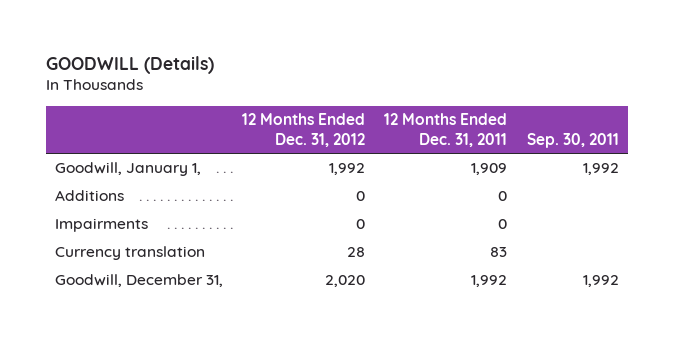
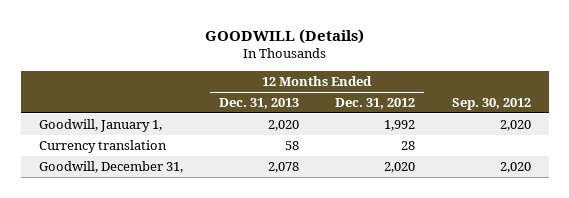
[384,113,508,147] 12 Months Ended Dec. 31, 2011 -> none
[526,132,619,148] Sep. 30, 2011 -> none
none -> [219,98,300,110] Dec. 31, 2013
none -> [451,98,531,111] Sep. 30, 2012
[55,190,125,202] Additions -> none
[55,218,149,233] Impairments -> none

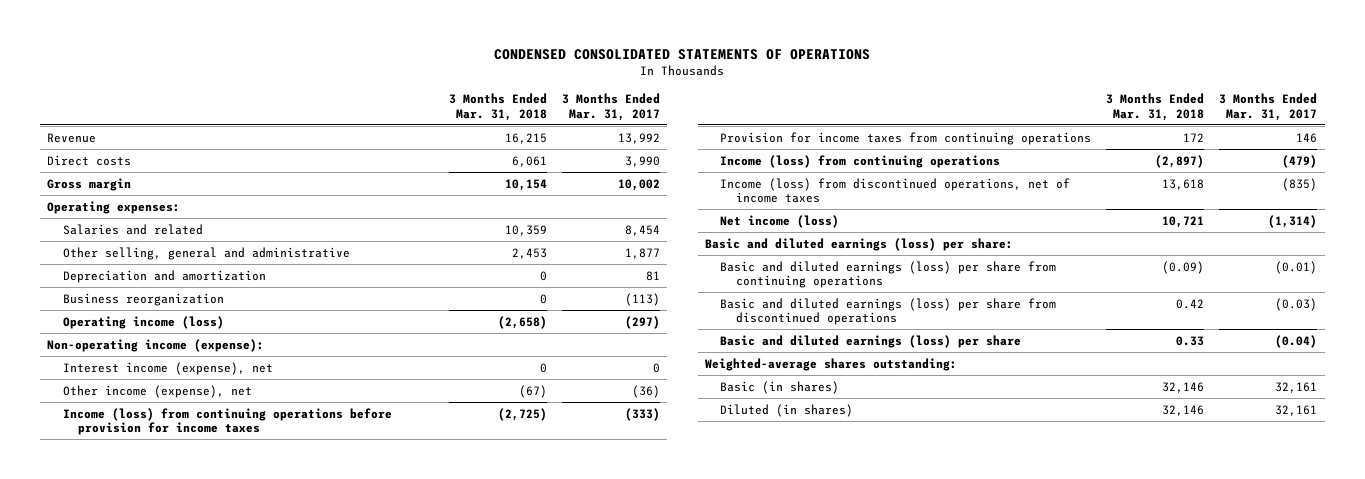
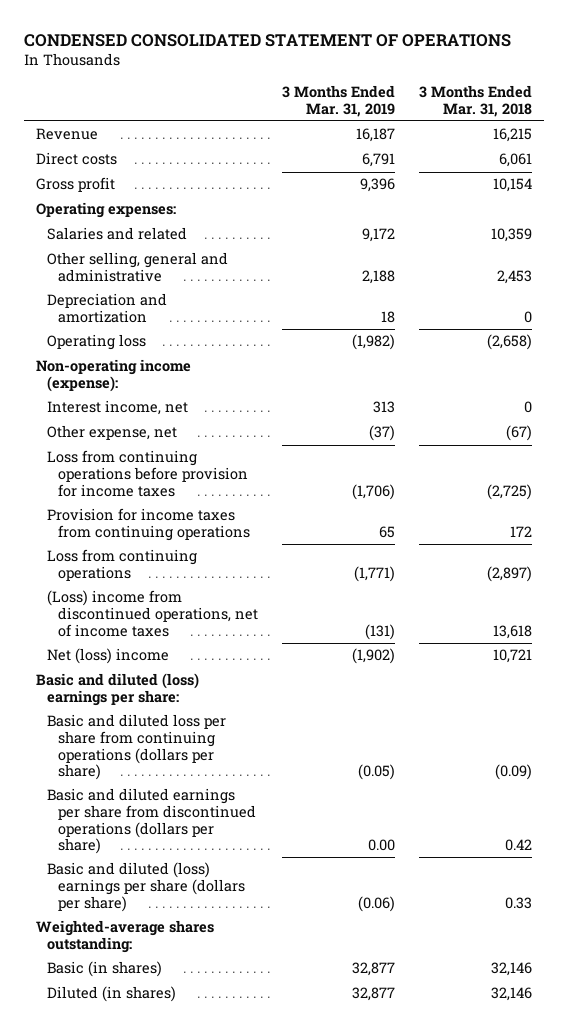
[494,48,871,60] CONDENSED CONSOLIDATED STATEMENTS OF OPERATIONS -> [23,34,511,48] CONDENSED CONSOLIDATED STATEMENT OF OPERATIONS
[561,93,660,121] 3 Months Ended Mar. 31, 2017 -> none
none -> [282,85,396,117] 3 Months Ended Mar. 31, 2019
[47,177,132,191] Gross margin -> [35,177,115,193] Gross profit
[62,292,224,306] Business reorganization -> none
[62,315,224,329] Operating income (loss) -> [46,334,146,351] Operating loss
[62,361,273,375] Interest income (expense), net -> [46,400,188,416] Interest income, net
[62,384,252,398] Other income (expense), net -> [46,425,177,441] Other expense, net
[62,407,392,436] Income (loss) from continuing operations before provision for income taxes -> [46,450,249,497] Loss from continuing operations before provision for income taxes
[720,154,1001,168] Income (loss) from continuing operations -> [46,549,197,582] Loss from continuing operations
[720,177,1071,204] Income (loss) from discontinued operations, net of income taxes -> [46,590,259,637] (Loss) income from discontinued operations, net of income taxes
[720,214,840,228] Net income (loss) -> [46,648,169,665] Net (loss) income
[705,237,1014,251] Basic and diluted earnings (loss) per share: -> [35,673,199,707] Basic and diluted (loss) earnings per share:
[720,260,1057,289] Basic and diluted earnings (loss) per share from continuing operations -> [46,714,226,781] Basic and diluted loss per share from continuing operations (dollars per share)
[720,297,1057,326] Basic and diluted earnings (loss) per share from discontinued operations -> [46,788,257,855] Basic and diluted earnings per share from discontinued operations (dollars per share)
[720,334,1022,348] Basic and diluted earnings (loss) per share -> [46,862,246,912] Basic and diluted (loss) earnings per share (dollars per share)

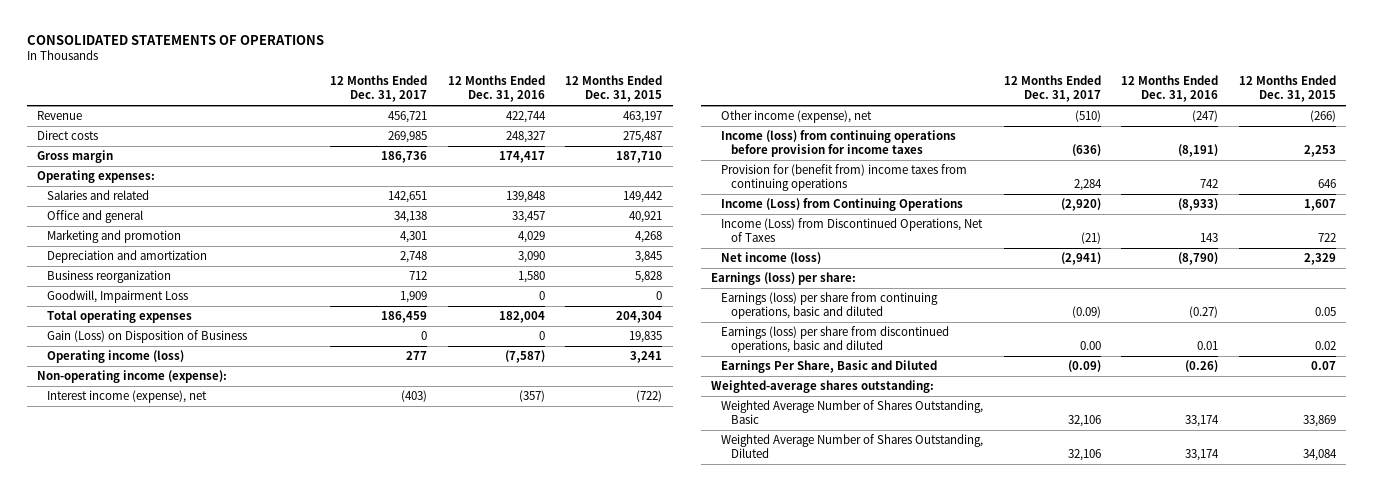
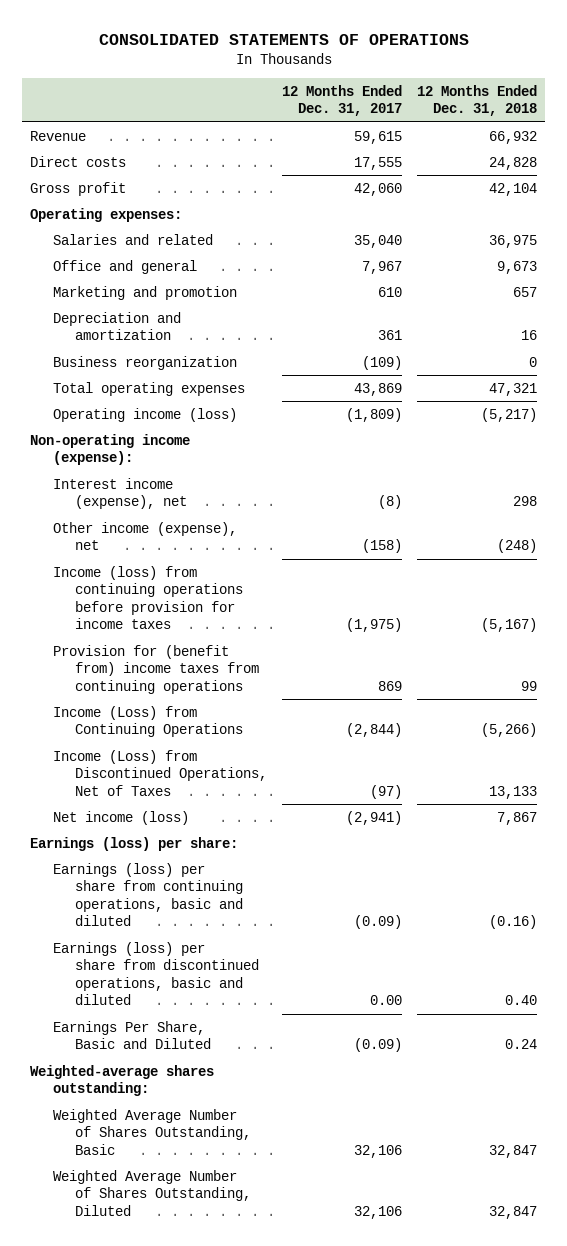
[447,75,545,103] 12 Months Ended Dec. 31, 2016 -> none
[565,75,663,103] 12 Months Ended Dec. 31, 2015 -> none
none -> [417,84,538,117] 12 Months Ended Dec. 31, 2018
[388,111,428,124] 456,721 -> [354,130,403,144] 59,615
[388,131,428,144] 269,985 -> [354,156,403,170] 17,555
[37,150,114,164] Gross margin -> [30,181,127,196] Gross profit
[381,151,428,164] 186,736 -> [354,182,403,196] 42,060
[47,290,189,304] Goodwill, Impairment Loss -> none
[47,330,248,344] Gain (Loss) on Disposition of Business -> none
[388,191,428,204] 142,651 -> [354,234,403,248] 35,040
[394,211,428,224] 34,138 -> [362,260,403,274] 7,967
[400,231,428,244] 4,301 -> [378,286,403,297] 610
[400,251,428,264] 2,748 -> [378,330,403,341] 361
[409,271,428,281] 712 -> [362,355,403,370] (109)
[381,311,428,324] 186,459 -> [354,382,403,396] 43,869
[406,351,428,361] 277 -> [346,407,403,422] (1,809)
[401,390,428,403] (403) -> [378,495,403,510] (8)
[1074,110,1101,123] (510) -> [362,539,403,554] (158)
[1071,144,1101,157] (636) -> [346,618,403,633] (1,975)
[1073,179,1102,192] 2,284 -> [378,680,403,691] 869
[1060,198,1101,212] (2,920) -> [346,723,403,738] (2,844)
[1080,232,1101,245] (21) -> [370,784,403,799] (97)

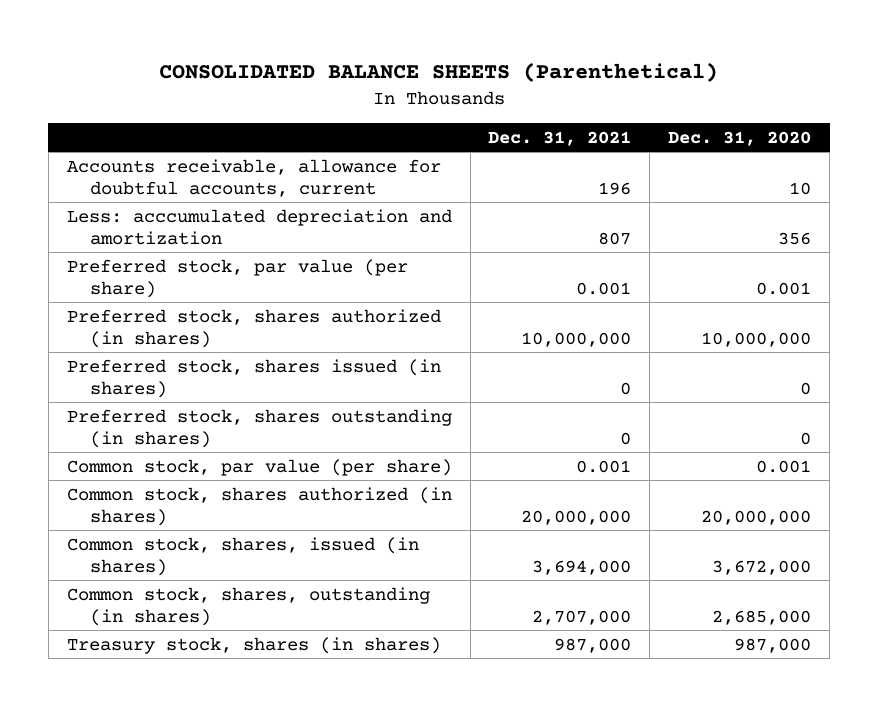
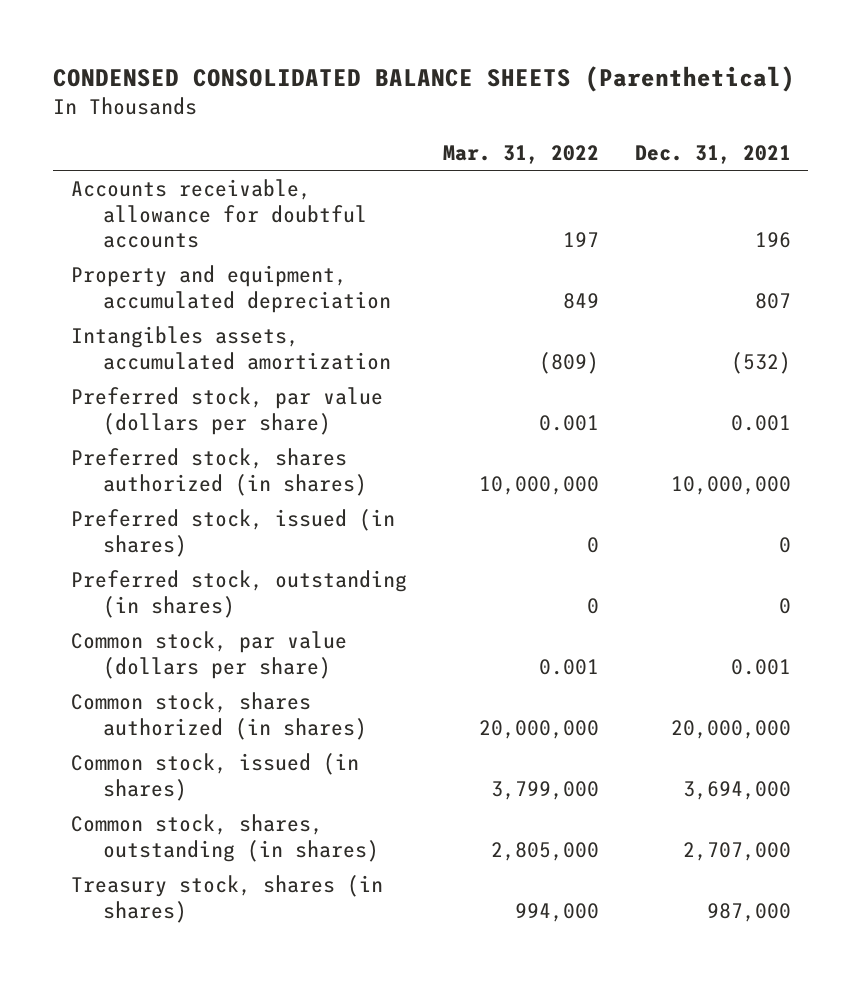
[158,62,718,83] CONSOLIDATED BALANCE SHEETS (Parenthetical) -> [53,65,796,92] CONDENSED CONSOLIDATED BALANCE SHEETS (Parenthetical)
[668,130,812,146] Dec. 31, 2020 -> none
none -> [442,145,599,165] Mar. 31, 2022
[66,158,441,197] Accounts receivable, allowance for doubtful accounts, current -> [71,178,367,249] Accounts receivable, allowance for doubtful accounts
[66,208,452,245] Less: acccumulated depreciation and amortization -> [71,264,391,313] Property and equipment, accumulated depreciation
none -> [71,325,391,370] Intangibles assets, accumulated amortization
[66,258,408,298] Preferred stock, par value (per share) -> [71,386,384,435] Preferred stock, par value (dollars per share)
[66,358,441,398] Preferred stock, shares issued (in shares) -> [71,508,396,557] Preferred stock, issued (in shares)
[66,408,452,448] Preferred stock, shares outstanding (in shares) -> [71,569,408,618] Preferred stock, outstanding (in shares)
[66,458,452,476] Common stock, par value (per share) -> [71,630,348,679] Common stock, par value (dollars per share)
[66,536,419,576] Common stock, shares, issued (in shares) -> [71,752,360,801] Common stock, issued (in shares)

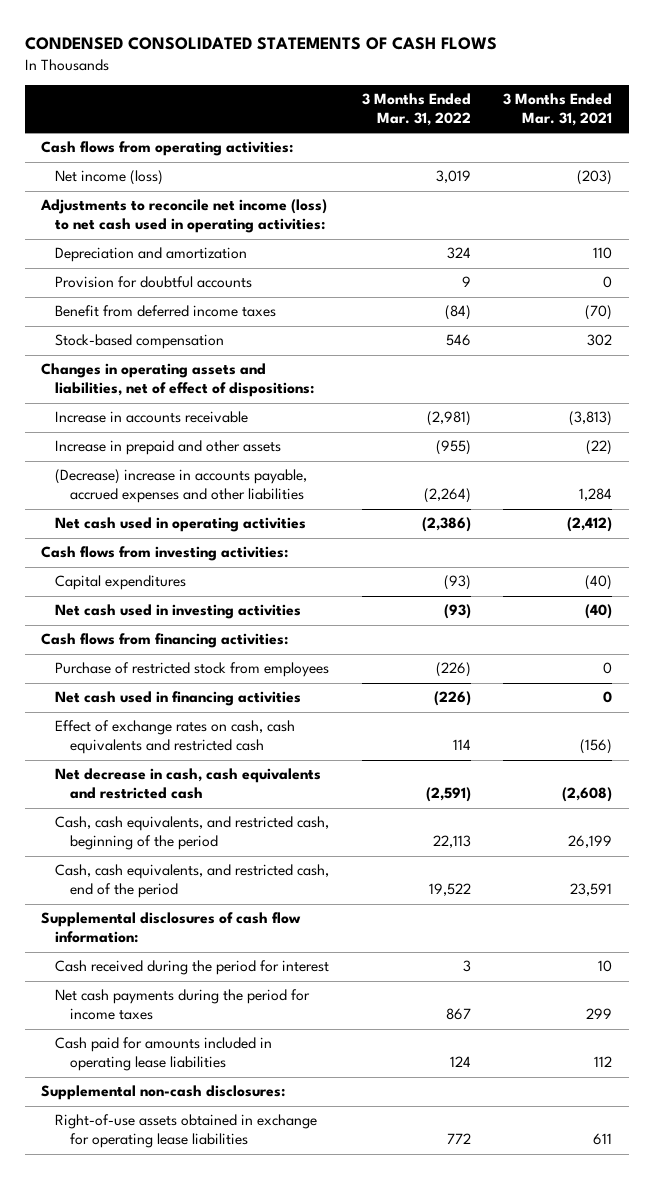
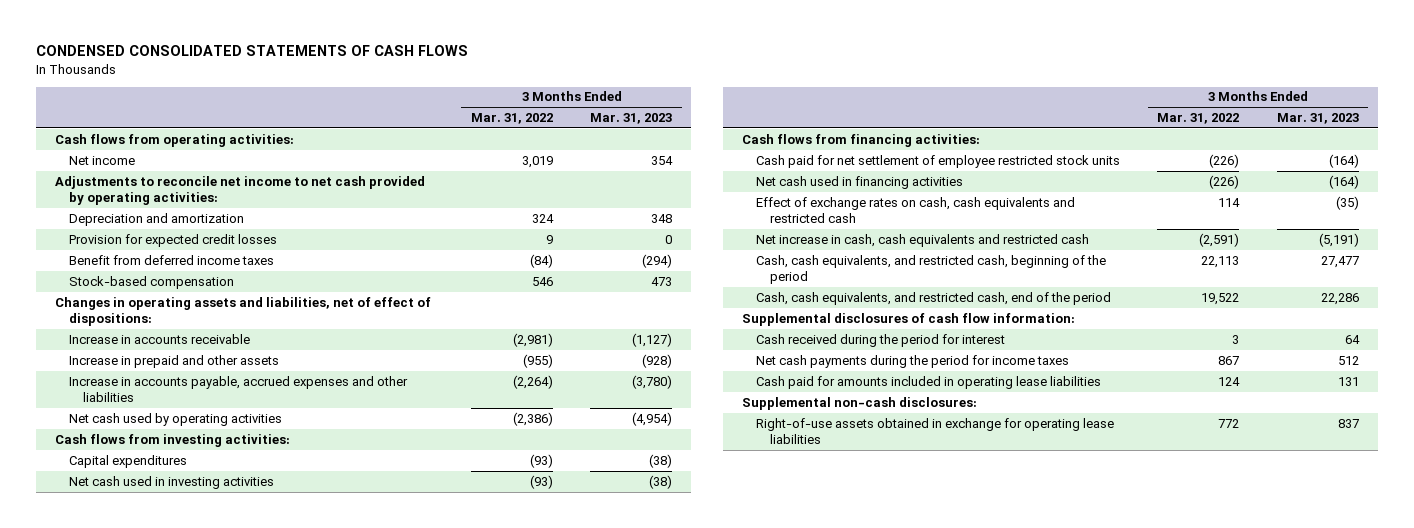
[503,93,613,127] 3 Months Ended Mar. 31, 2021 -> none
none -> [590,112,673,124] Mar. 31, 2023
[55,170,164,186] Net income (loss) -> [69,155,136,165] Net income
[40,199,328,234] Adjustments to reconcile net income (loss) to net cash used in operating activities: -> [55,175,426,206] Adjustments to reconcile net income to net cash provided by operating activities:
[55,276,253,289] Provision for doubtful accounts -> [69,233,278,247] Provision for expected credit losses
[55,469,308,504] (Decrease) increase in accounts payable, accrued expenses and other liabilities -> [69,375,409,403] Increase in accounts payable, accrued expenses and other liabilities
[55,517,307,533] Net cash used in operating activities -> [69,412,283,426] Net cash used by operating activities
[55,662,330,678] Purchase of restricted stock from employees -> [755,154,1120,168] Cash paid for net settlement of employee restricted stock units
[55,768,322,800] Net decrease in cash, cash equivalents and restricted cash -> [755,233,1089,247] Net increase in cash, cash equivalents and restricted cash

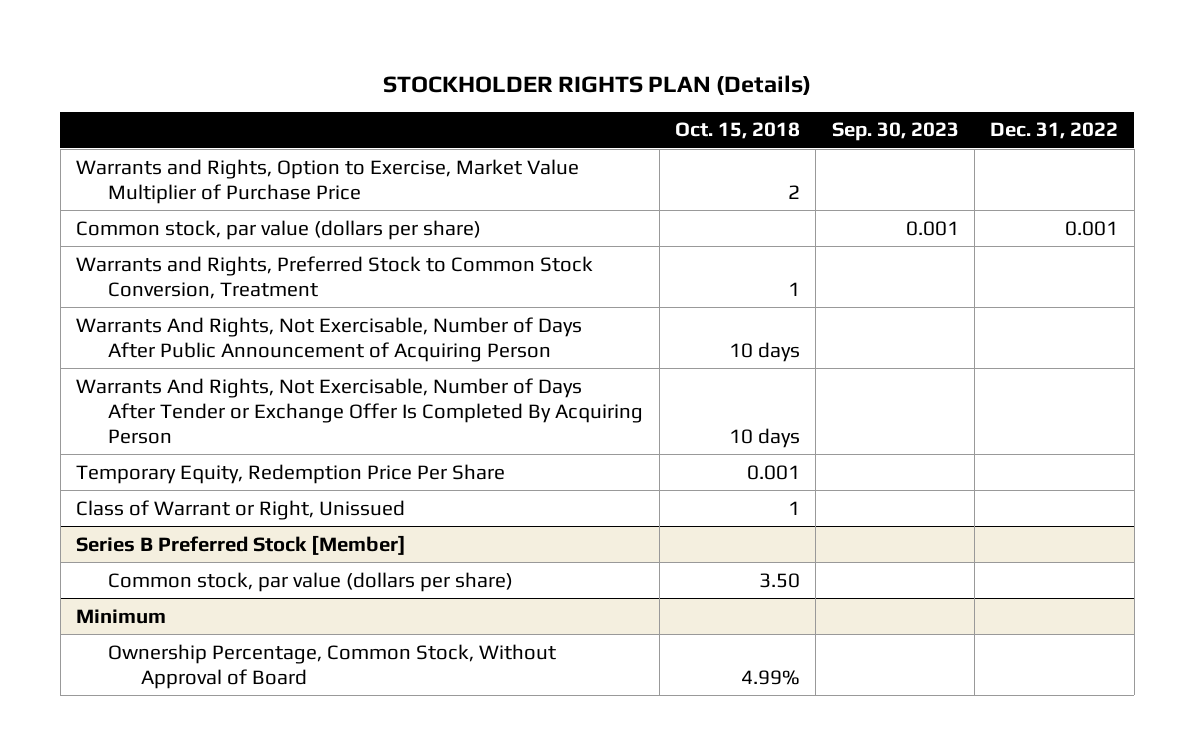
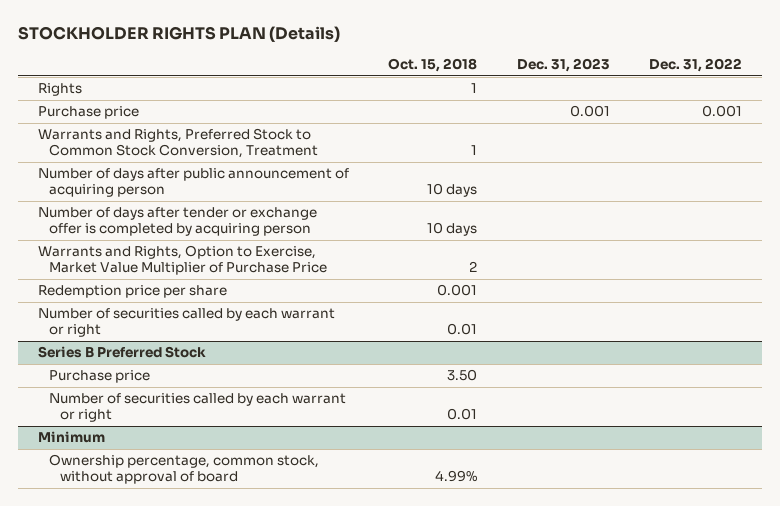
[831,122,959,142] Sep. 30, 2023 -> none
none -> [516,58,610,73] Dec. 31, 2023
none -> [37,83,82,97] Rights
[75,219,481,240] Common stock, par value (dollars per share) -> [37,106,139,120] Purchase price
[75,499,405,520] Class of Warrant or Right, Unissued -> none
[75,316,582,362] Warrants And Rights, Not Exercisable, Number of Days After Public Announcement of Acquiring Person -> [37,168,349,198] Number of days after public announcement of acquiring person
[75,377,644,444] Warrants And Rights, Not Exercisable, Number of Days After Tender or Exchange Offer Is Completed By Acquiring Person -> [37,207,317,237] Number of days after tender or exchange offer is completed by acquiring person
[75,158,579,204] Warrants and Rights, Option to Exercise, Market Value Multiplier of Purchase Price -> [37,245,327,276] Warrants and Rights, Option to Exercise, Market Value Multiplier of Purchase Price
[75,463,505,484] Temporary Equity, Redemption Price Per Share -> [37,285,227,299] Redemption price per share
none -> [37,308,335,338] Number of securities called by each warrant or right
[75,534,406,555] Series B Preferred Stock [Member] -> [37,346,206,359] Series B Preferred Stock
[108,571,514,592] Common stock, par value (dollars per share) -> [48,370,150,384] Purchase price
none -> [48,393,346,423] Number of securities called by each warrant or right
[108,643,557,689] Ownership Percentage, Common Stock, Without Approval of Board -> [48,454,319,485] Ownership percentage, common stock, without approval of board

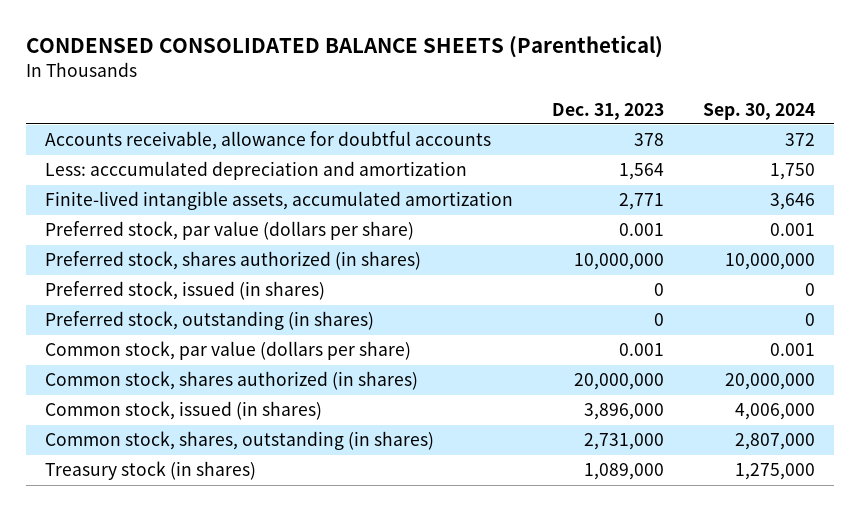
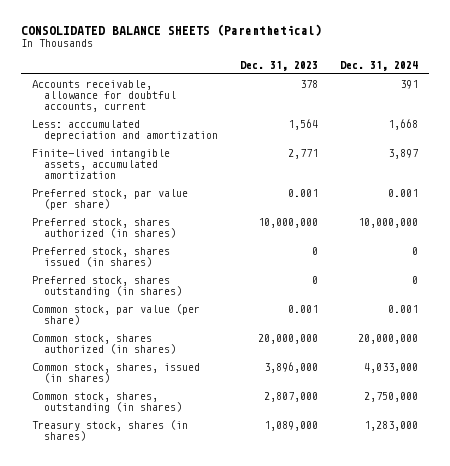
[25,34,663,58] CONDENSED CONSOLIDATED BALANCE SHEETS (Parenthetical) -> [21,24,323,37] CONSOLIDATED BALANCE SHEETS (Parenthetical)
[702,102,815,120] Sep. 30, 2024 -> none
none -> [340,61,419,72] Dec. 31, 2024
[45,131,492,151] Accounts receivable, allowance for doubtful accounts -> [32,80,176,113] Accounts receivable, allowance for doubtful accounts, current
[45,221,415,241] Preferred stock, par value (dollars per share) -> [32,189,189,211] Preferred stock, par value (per share)
[45,281,326,301] Preferred stock, issued (in shares) -> [32,247,171,268] Preferred stock, shares issued (in shares)
[45,311,375,331] Preferred stock, outstanding (in shares) -> [32,276,182,298] Preferred stock, shares outstanding (in shares)
[45,341,412,361] Common stock, par value (dollars per share) -> [32,304,201,326] Common stock, par value (per share)
[45,401,323,421] Common stock, issued (in shares) -> [32,363,201,384] Common stock, shares, issued (in shares)
[583,433,664,451] 2,731,000 -> [263,392,318,403] 2,807,000
[45,461,257,481] Treasury stock (in shares) -> [32,420,189,442] Treasury stock, shares (in shares)

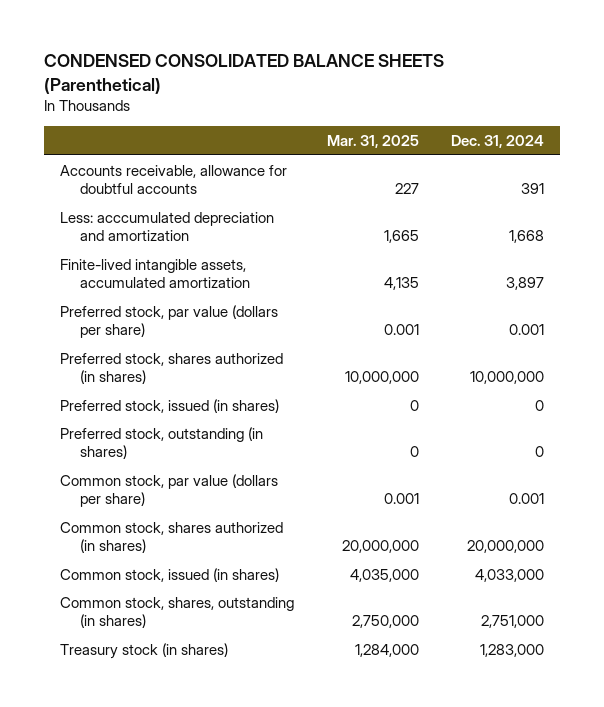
[21,24,323,37] CONSOLIDATED BALANCE SHEETS (Parenthetical) -> [44,54,445,94] CONDENSED CONSOLIDATED BALANCE SHEETS (Parenthetical)
[239,61,318,72] Dec. 31, 2023 -> none
none -> [326,134,419,148] Mar. 31, 2025
[32,80,176,113] Accounts receivable, allowance for doubtful accounts, current -> [60,164,288,194] Accounts receivable, allowance for doubtful accounts
[32,189,189,211] Preferred stock, par value (per share) -> [60,304,279,338] Preferred stock, par value (dollars per share)
[32,247,171,268] Preferred stock, shares issued (in shares) -> [60,398,280,413] Preferred stock, issued (in shares)
[32,276,182,298] Preferred stock, shares outstanding (in shares) -> [60,426,264,459] Preferred stock, outstanding (in shares)
[32,304,201,326] Common stock, par value (per share) -> [60,473,279,507] Common stock, par value (dollars per share)
[32,363,201,384] Common stock, shares, issued (in shares) -> [60,567,280,582] Common stock, issued (in shares)
[364,392,419,403] 2,750,000 -> [481,614,545,628] 2,751,000
[32,420,189,442] Treasury stock, shares (in shares) -> [60,642,229,659] Treasury stock (in shares)

